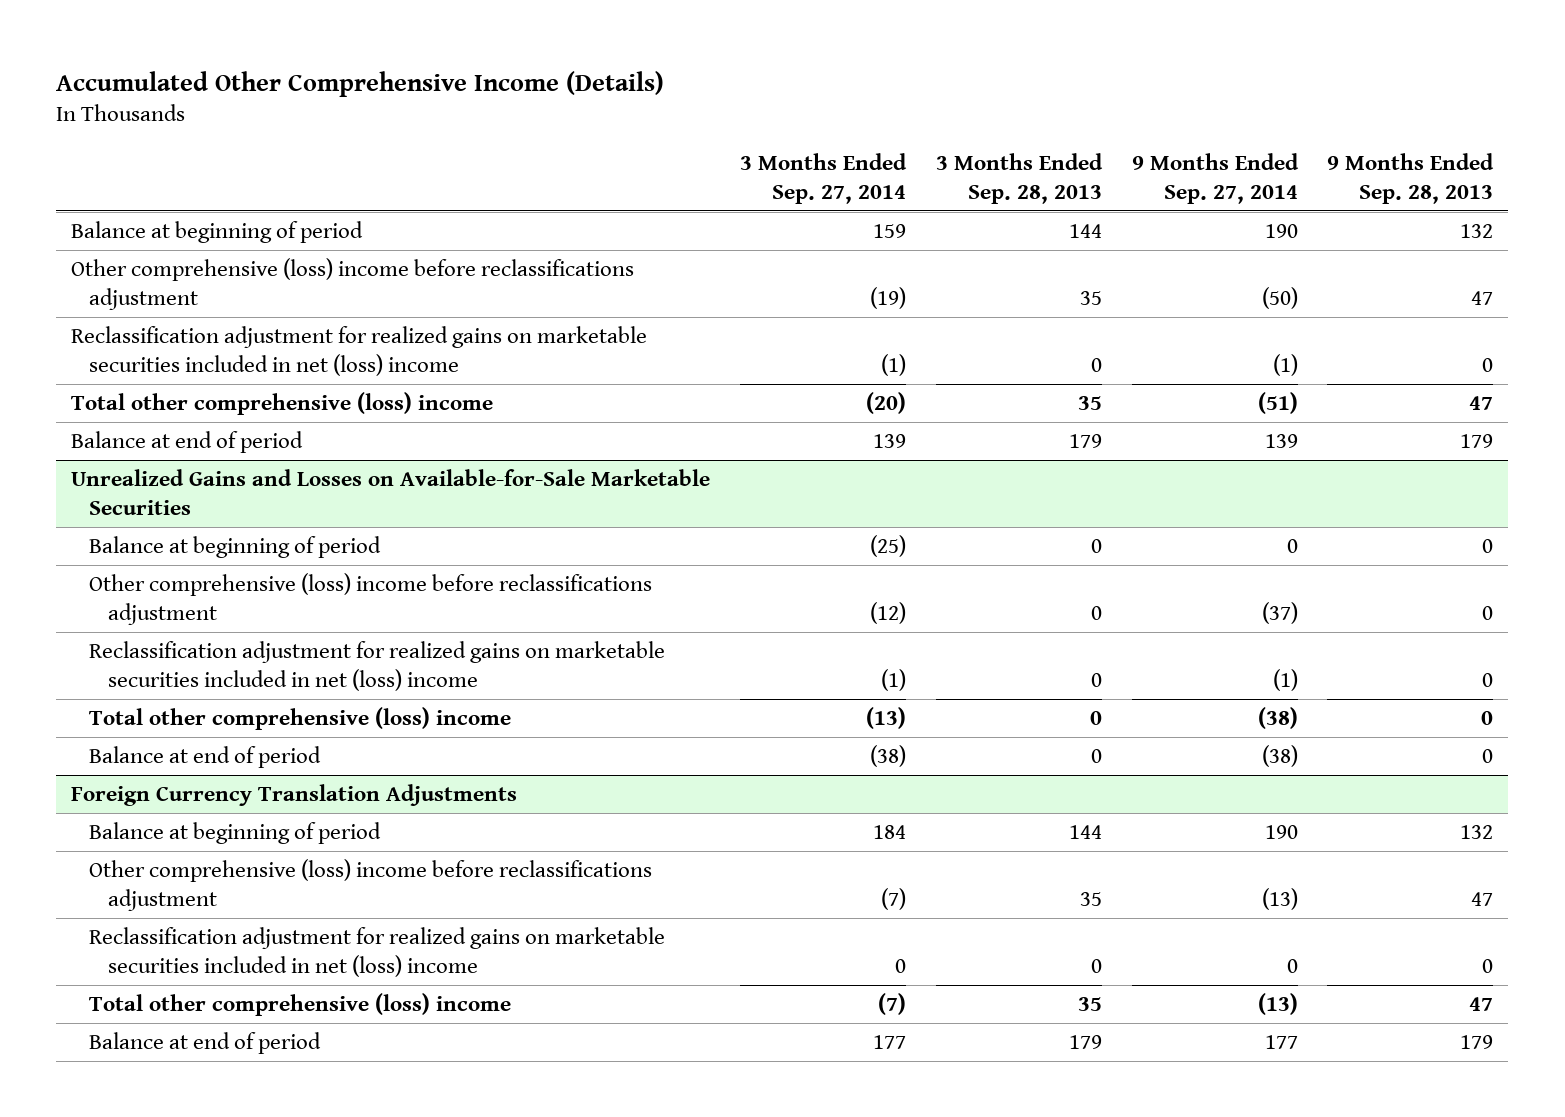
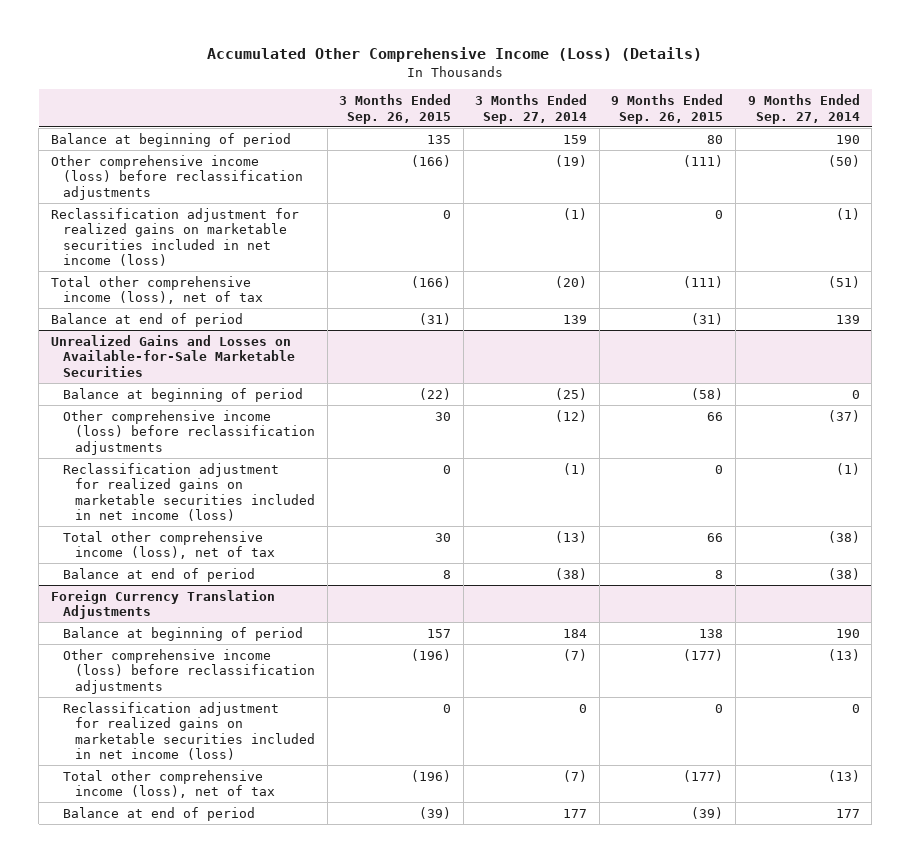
[56,71,665,98] Accumulated Other Comprehensive Income (Details) -> [207,47,703,63] Accumulated Other Comprehensive Income (Loss) (Details)
[935,152,1103,204] 3 Months Ended Sep. 28, 2013 -> none
[1327,152,1495,204] 9 Months Ended Sep. 28, 2013 -> none
none -> [339,93,452,124] 3 Months Ended Sep. 26, 2015
none -> [611,93,724,124] 9 Months Ended Sep. 26, 2015
[71,258,635,311] Other comprehensive (loss) income before reclassifications adjustment -> [51,154,304,200] Other comprehensive income (loss) before reclassification adjustments
[71,326,648,377] Reclassification adjustment for realized gains on marketable securities included in net (loss) income -> [51,207,300,267] Reclassification adjustment for realized gains on marketable securities included in net income (loss)
[71,392,494,416] Total other comprehensive (loss) income -> [51,275,264,305] Total other comprehensive income (loss), net of tax
[89,573,653,626] Other comprehensive (loss) income before reclassifications adjustment -> [63,409,316,455] Other comprehensive income (loss) before reclassification adjustments
[89,641,666,692] Reclassification adjustment for realized gains on marketable securities included in net (loss) income -> [63,462,316,522] Reclassification adjustment for realized gains on marketable securities included in net income (loss)
[89,707,512,731] Total other comprehensive (loss) income -> [63,530,276,560] Total other comprehensive income (loss), net of tax
[89,859,653,912] Other comprehensive (loss) income before reclassifications adjustment -> [63,648,316,694] Other comprehensive income (loss) before reclassification adjustments
[89,927,666,978] Reclassification adjustment for realized gains on marketable securities included in net (loss) income -> [63,701,316,761] Reclassification adjustment for realized gains on marketable securities included in net income (loss)
[89,993,512,1017] Total other comprehensive (loss) income -> [63,769,276,799] Total other comprehensive income (loss), net of tax

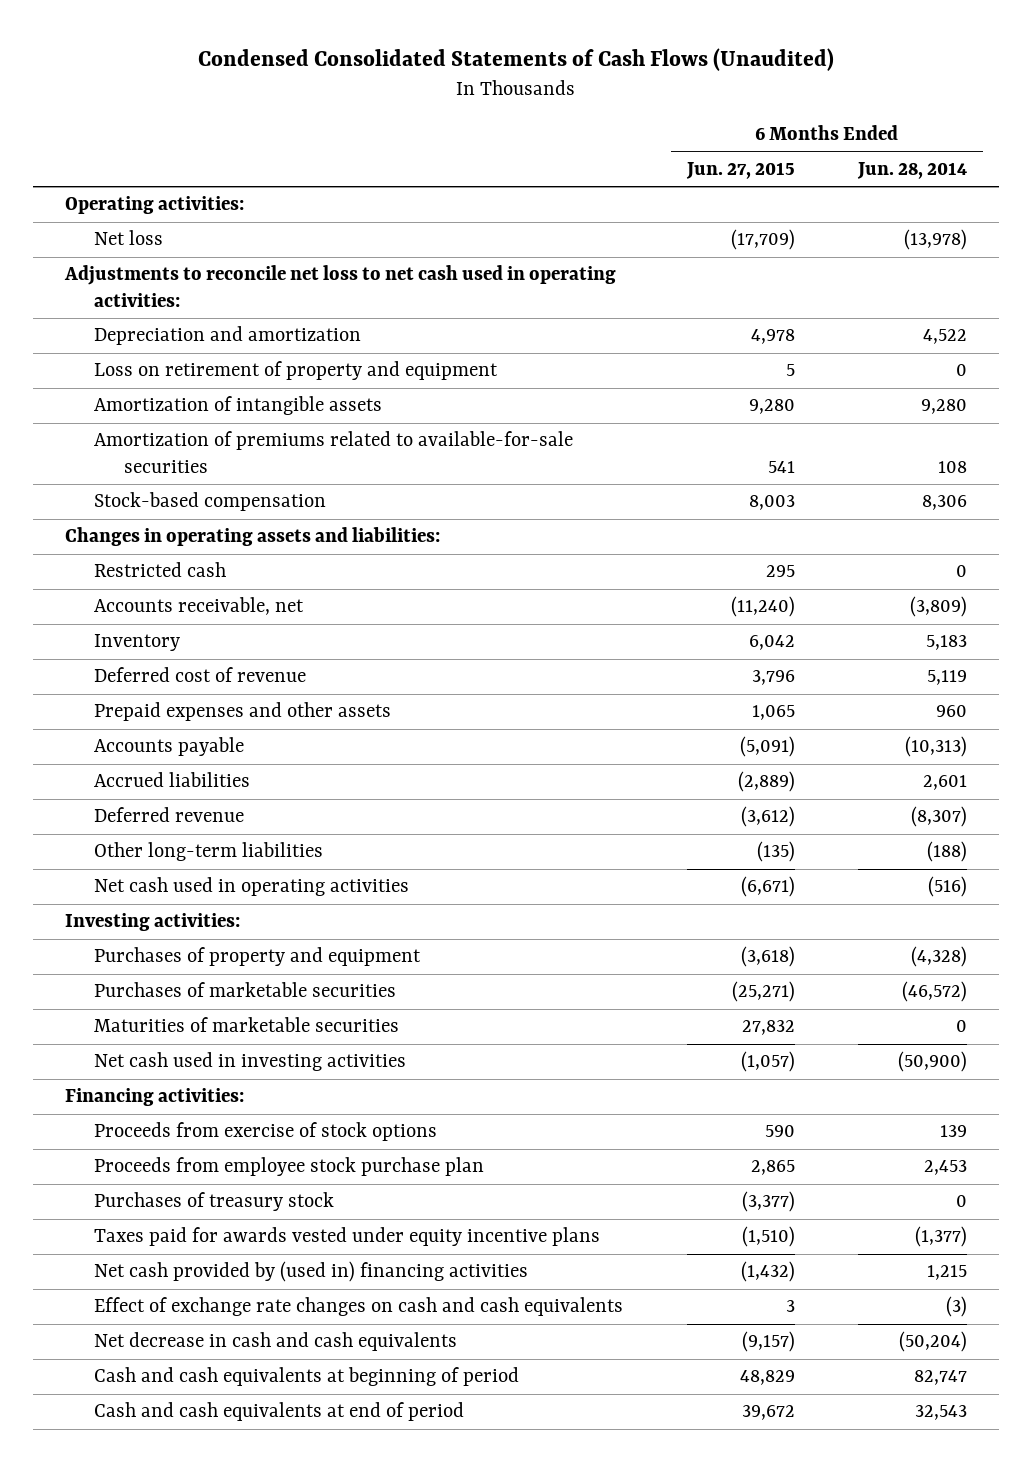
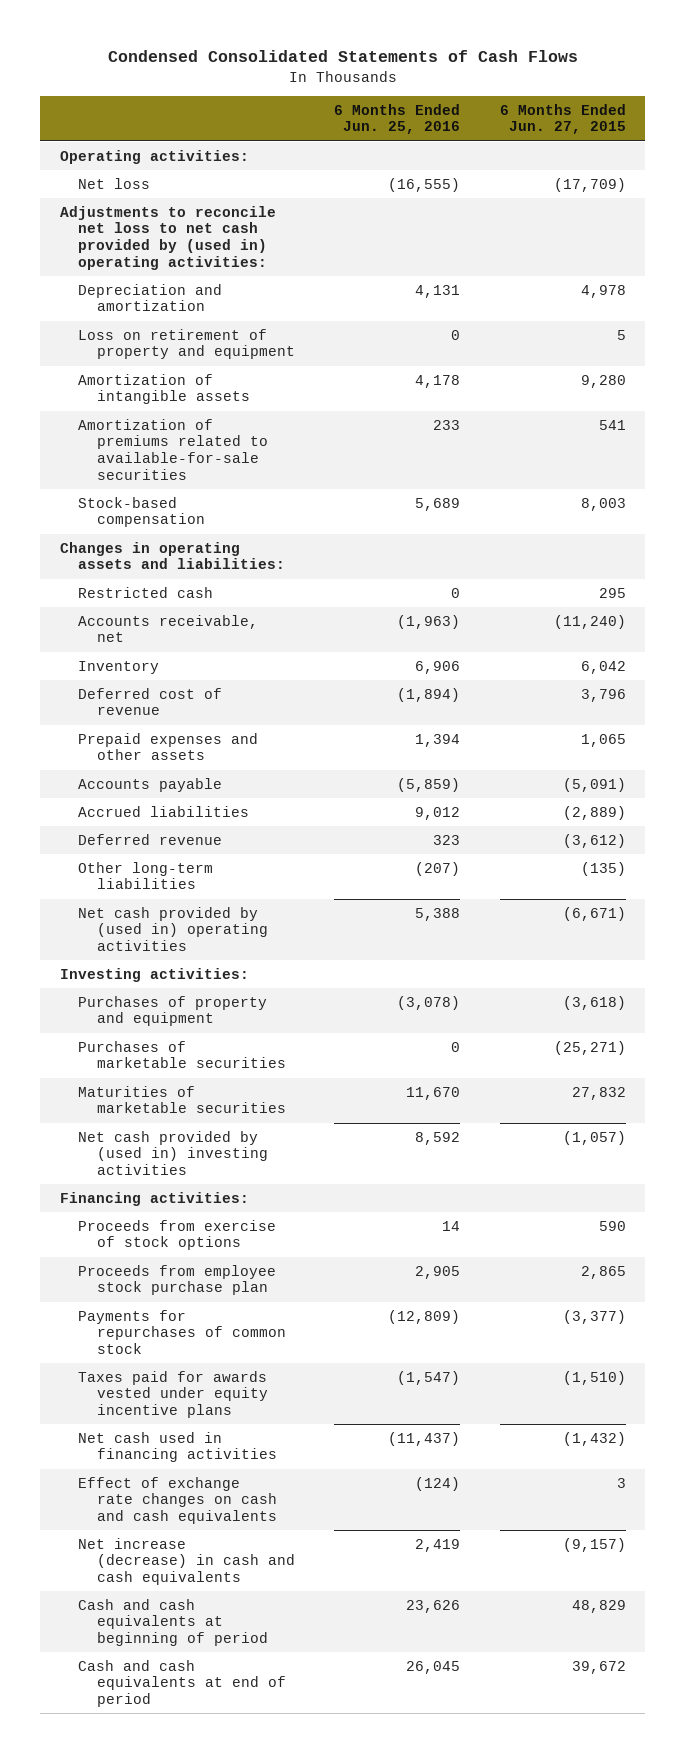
[197,48,834,72] Condensed Consolidated Statements of Cash Flows (Unaudited) -> [107,50,578,63] Condensed Consolidated Statements of Cash Flows
[857,161,968,179] Jun. 28, 2014 -> none
none -> [334,103,461,135] 6 Months Ended Jun. 25, 2016
[63,265,616,308] Adjustments to reconcile net loss to net cash used in operating activities: -> [59,205,276,270] Adjustments to reconcile net loss to net cash provided by (used in) operating activities:
[94,877,410,897] Net cash used in operating activities -> [78,906,269,952] Net cash provided by (used in) operating activities
[94,1052,407,1072] Net cash used in investing activities -> [78,1130,269,1176] Net cash provided by (used in) investing activities
[94,1192,335,1212] Purchases of treasury stock -> [78,1309,287,1355] Payments for repurchases of common stock
[94,1261,529,1283] Net cash provided by (used in) financing activities -> [78,1431,278,1463] Net cash used in financing activities
[94,1332,458,1352] Net decrease in cash and cash equivalents -> [78,1537,296,1586] Net increase (decrease) in cash and cash equivalents

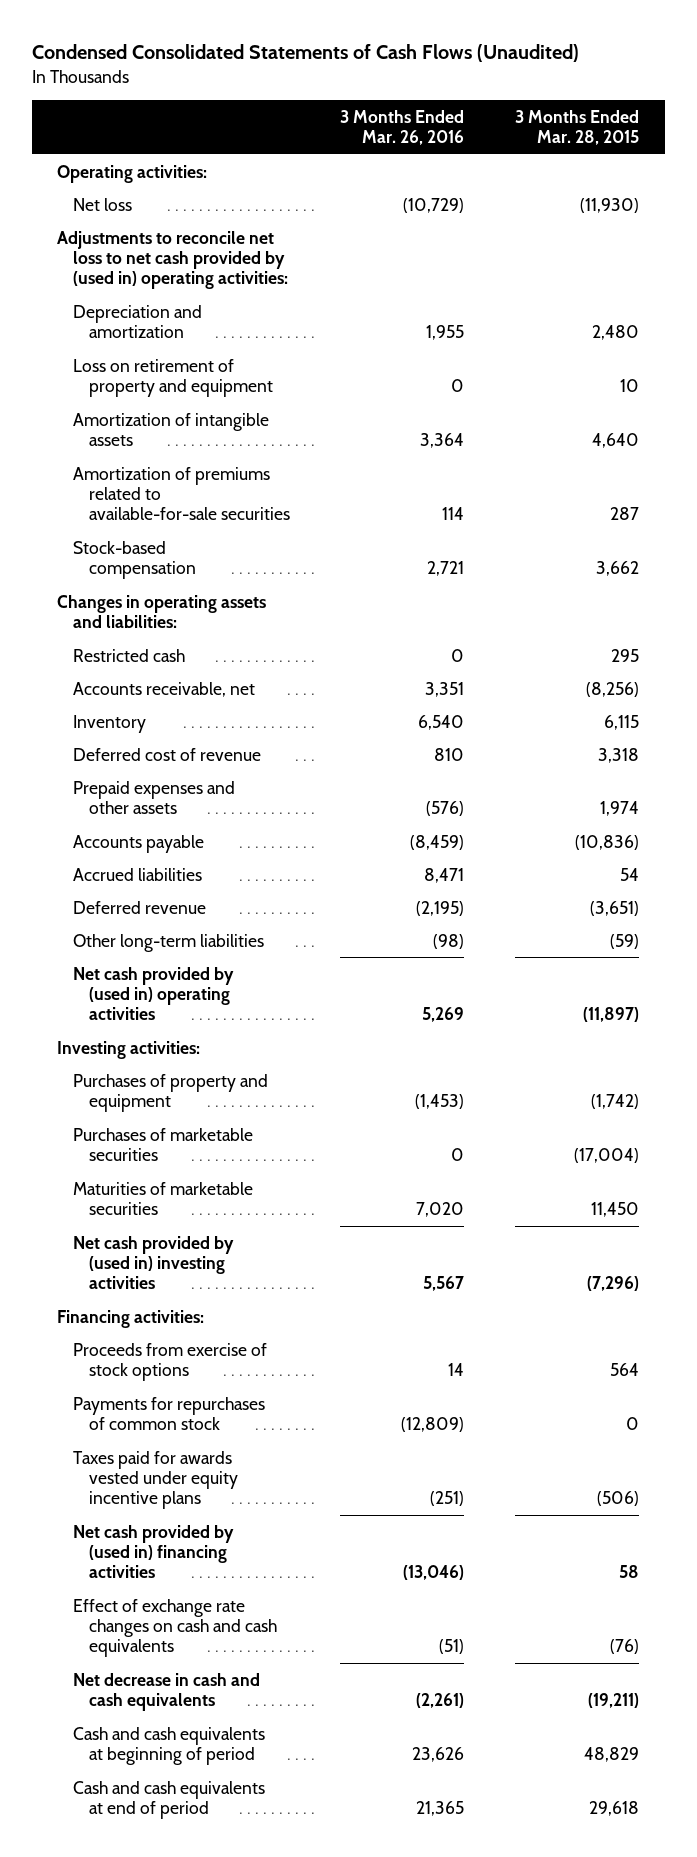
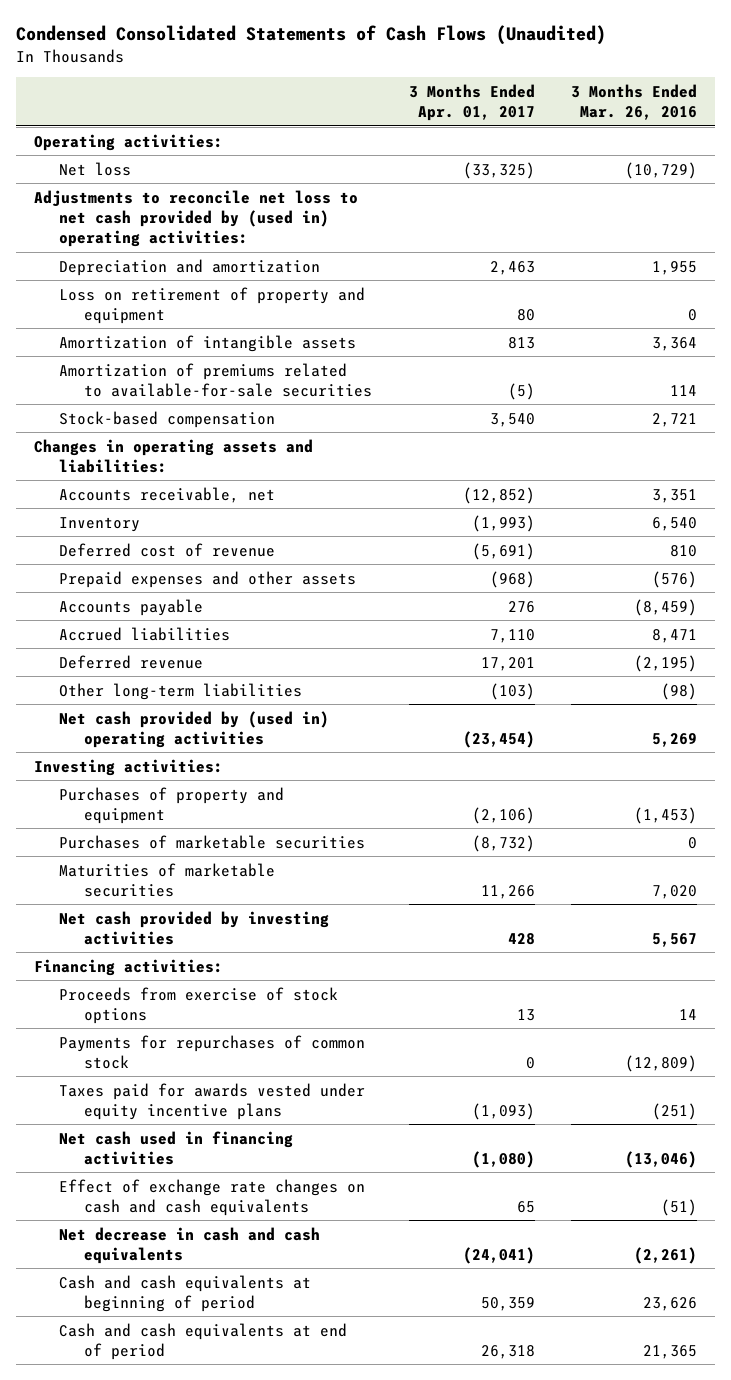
[515,109,640,145] 3 Months Ended Mar. 28, 2015 -> none
none -> [408,83,535,122] 3 Months Ended Apr. 01, 2017
[73,648,186,662] Restricted cash -> none
[73,1235,235,1290] Net cash provided by (used in) investing activities -> [59,910,330,945] Net cash provided by investing activities
[73,1524,235,1579] Net cash provided by (used in) financing activities -> [59,1130,294,1165] Net cash used in financing activities

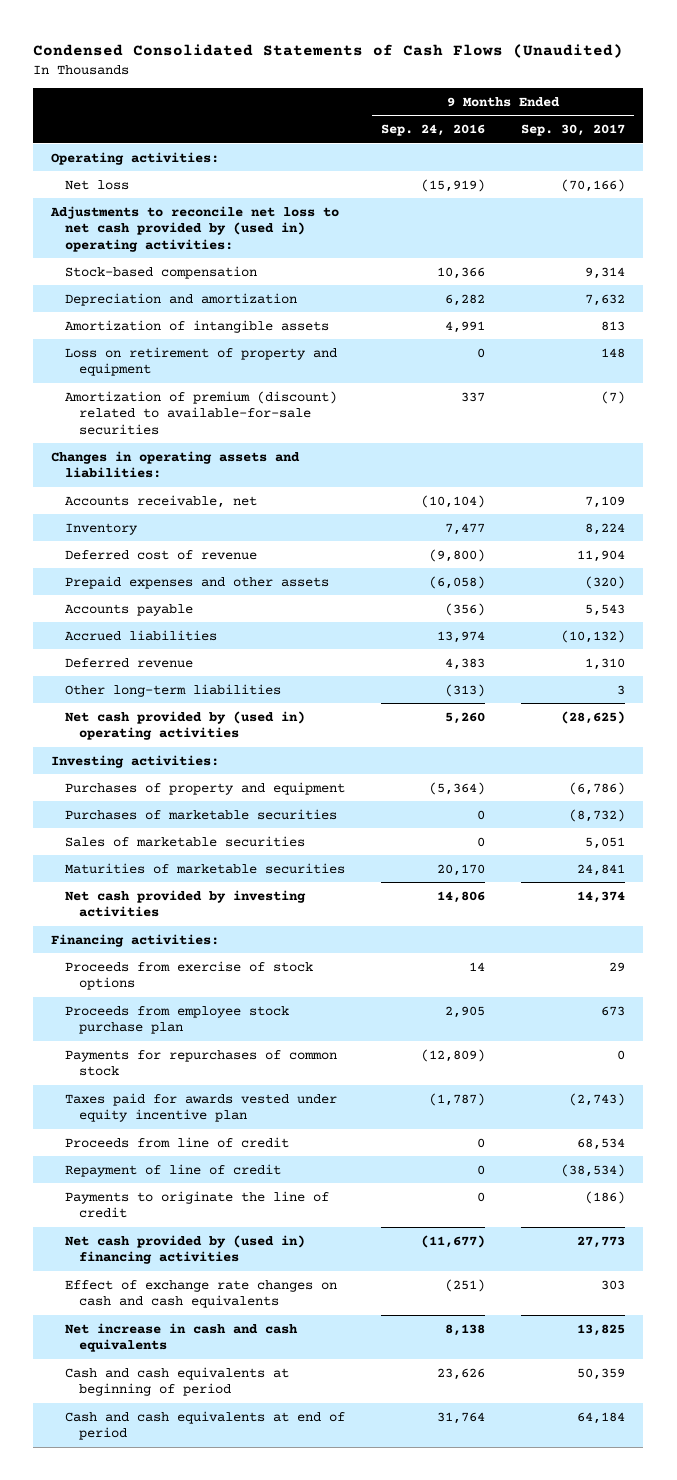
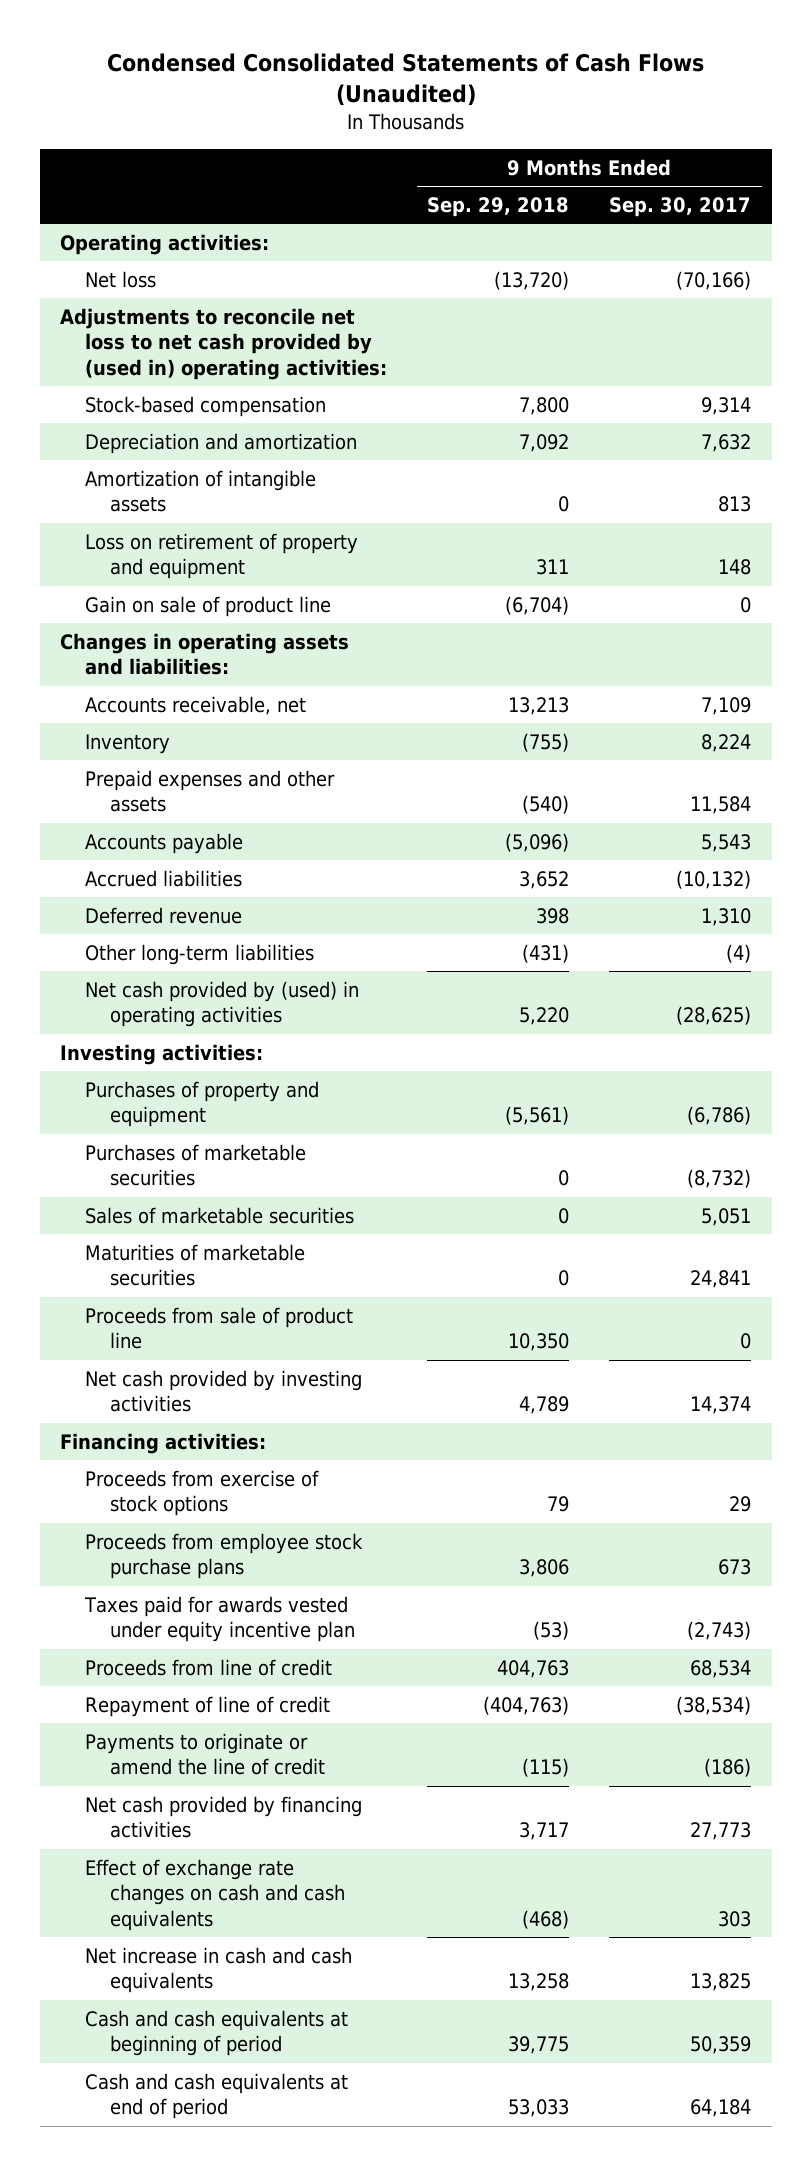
[381,124,486,137] Sep. 24, 2016 -> none
none -> [427,197,570,218] Sep. 29, 2018
[65,390,338,435] Amortization of premium (discount) related to available-for-sale securities -> none
none -> [84,595,331,617] Gain on sale of product line
[65,549,258,560] Deferred cost of revenue -> none
[585,575,626,589] (320) -> [690,796,752,815] 11,584
[617,684,626,695] 3 -> [726,943,752,963] (4)
[65,710,306,741] Net cash provided by (used in) operating activities -> [84,980,359,1028] Net cash provided by (used) in operating activities
none -> [84,1306,353,1350] Proceeds from sale of product line
[65,1049,338,1077] Payments for repurchases of common stock -> none
[65,1005,290,1035] Proceeds from employee stock purchase plan -> [84,1532,363,1580] Proceeds from employee stock purchase plans
[65,1190,330,1219] Payments to originate the line of credit -> [84,1732,325,1776] Payments to originate or amend the line of credit
[65,1234,306,1265] Net cash provided by (used in) financing activities -> [84,1795,362,1839] Net cash provided by financing activities

